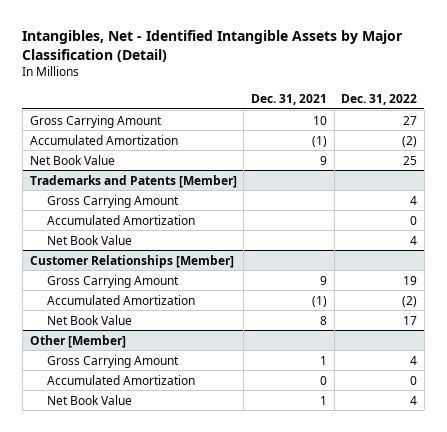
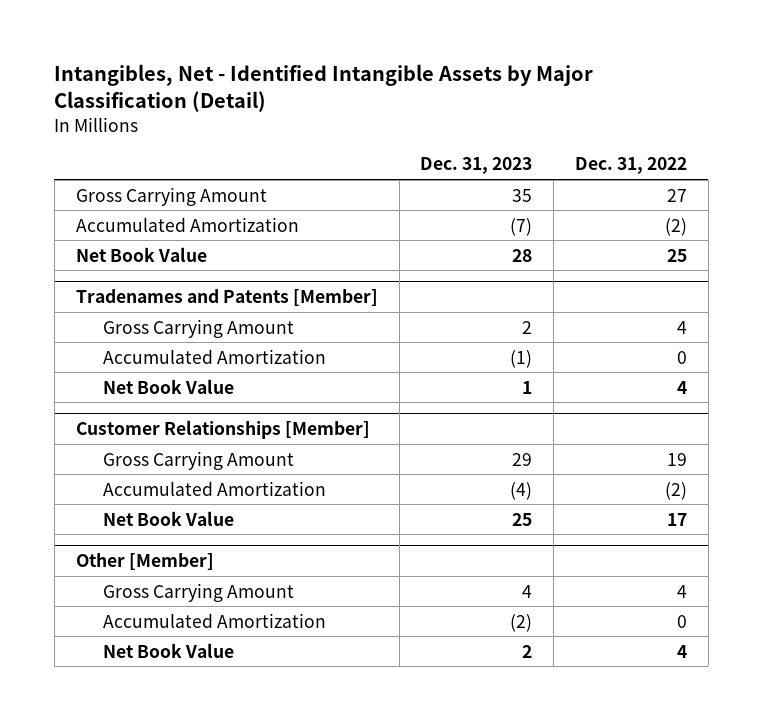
[250,93,327,105] Dec. 31, 2021 -> none
none -> [420,157,533,175] Dec. 31, 2023
[29,174,237,188] Trademarks and Patents [Member] -> [75,288,378,306] Tradenames and Patents [Member]

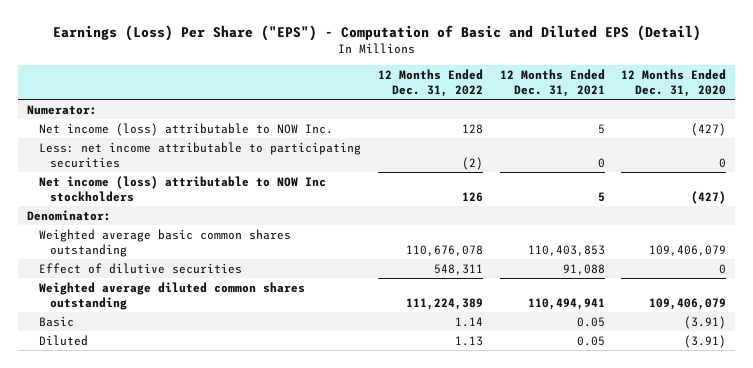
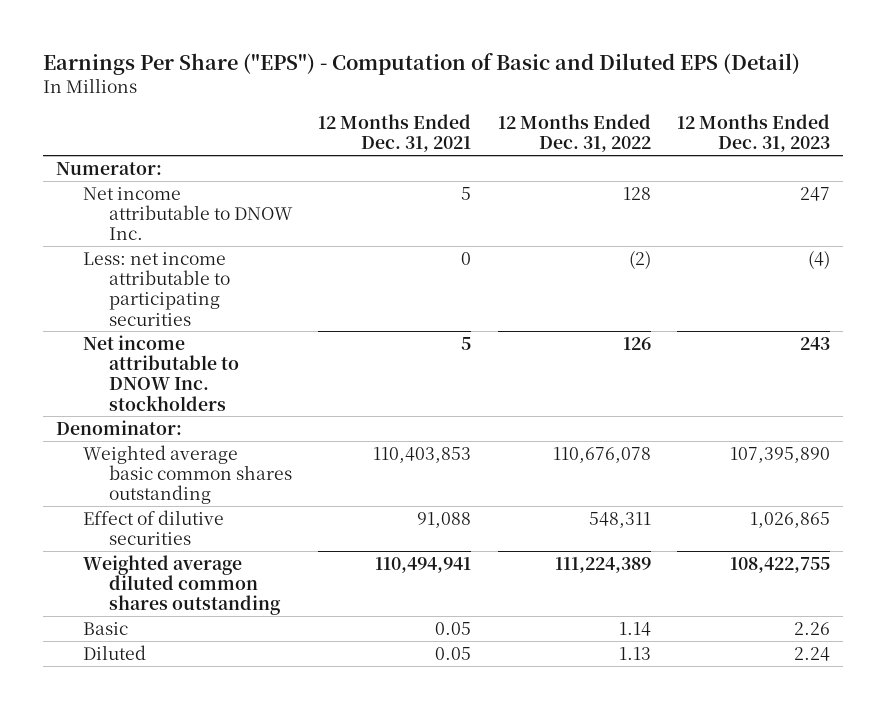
[52,25,701,42] Earnings (Loss) Per Share ("EPS") - Computation of Basic and Diluted EPS (Detail) -> [43,52,801,75] Earnings Per Share ("EPS") - Computation of Basic and Diluted EPS (Detail)
[621,69,727,97] 12 Months Ended Dec. 31, 2020 -> none
none -> [676,114,830,153] 12 Months Ended Dec. 31, 2023
[38,122,333,136] Net income (loss) attributable to NOW Inc. -> [82,186,293,241] Net income attributable to DNOW Inc.
[38,175,326,202] Net income (loss) attributable to NOW Inc stockholders -> [82,334,239,411] Net income attributable to DNOW Inc. stockholders

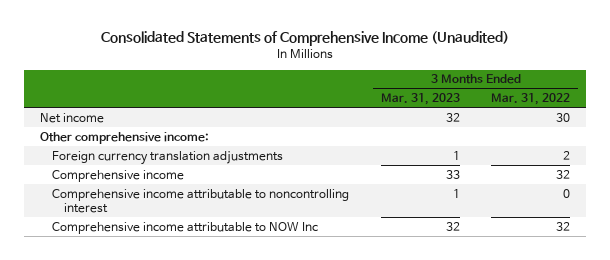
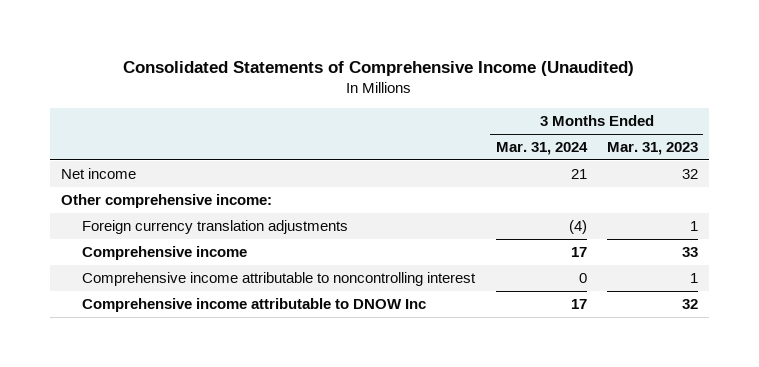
[491,93,571,106] Mar. 31, 2022 -> none
none -> [495,142,588,156] Mar. 31, 2024
[51,221,318,234] Comprehensive income attributable to NOW Inc -> [81,298,426,313] Comprehensive income attributable to DNOW Inc

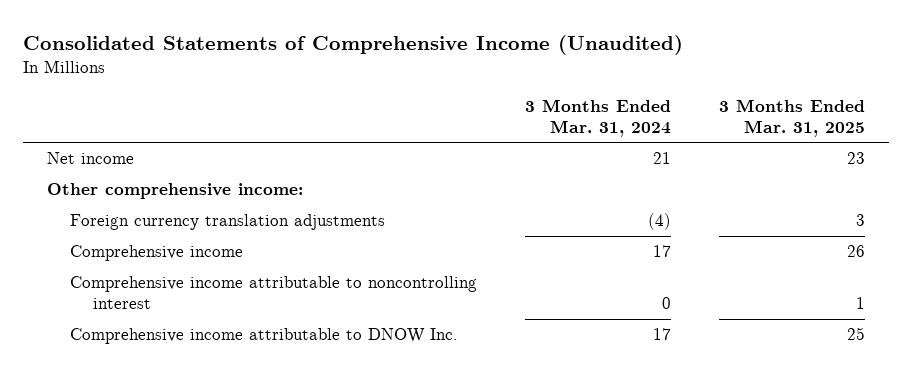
[607,142,699,156] Mar. 31, 2023 -> none
none -> [719,98,866,138] 3 Months Ended Mar. 31, 2025
[81,298,426,313] Comprehensive income attributable to DNOW Inc -> [70,328,459,345] Comprehensive income attributable to DNOW Inc.

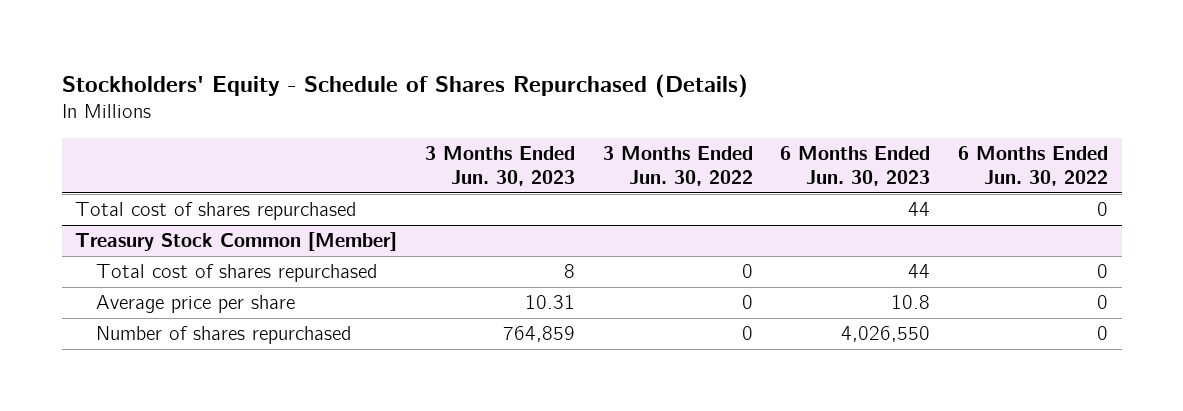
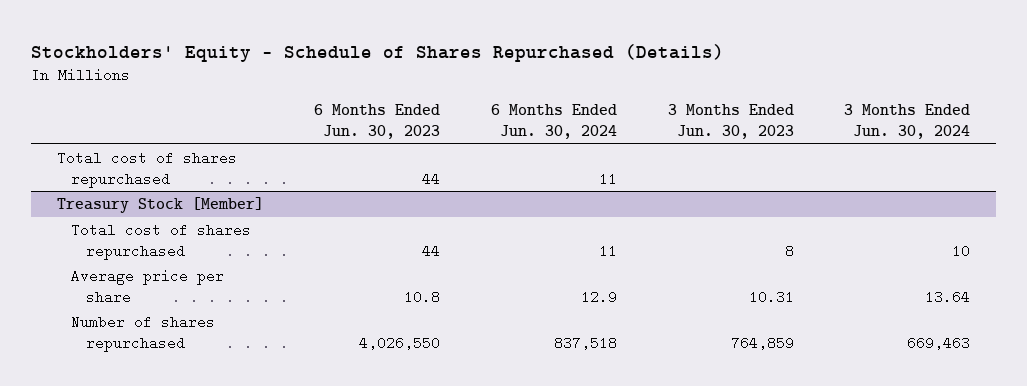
[602,146,753,186] 3 Months Ended Jun. 30, 2022 -> none
[957,146,1108,186] 6 Months Ended Jun. 30, 2022 -> none
none -> [491,104,618,139] 6 Months Ended Jun. 30, 2024
none -> [844,104,971,139] 3 Months Ended Jun. 30, 2024
[75,232,398,252] Treasury Stock Common [Member] -> [56,196,264,213] Treasury Stock [Member]

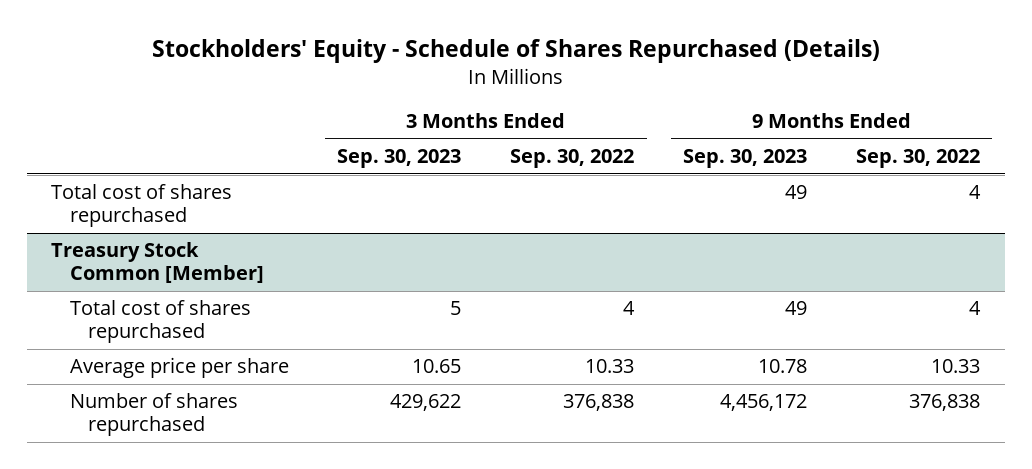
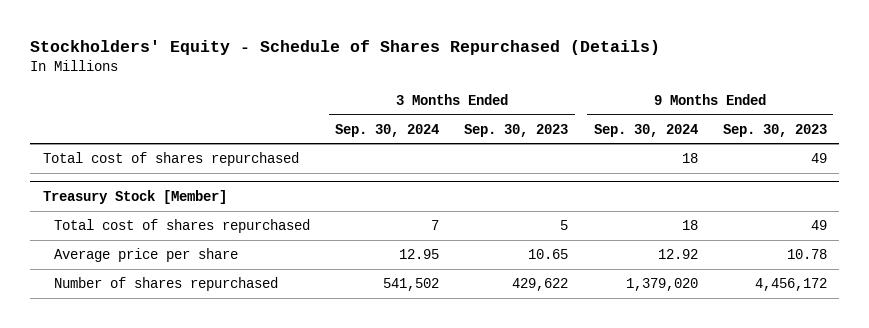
[510,148,635,168] Sep. 30, 2022 -> none
[856,148,981,168] Sep. 30, 2022 -> none
none -> [335,123,440,137] Sep. 30, 2024
none -> [593,123,698,137] Sep. 30, 2024
[51,242,264,284] Treasury Stock Common [Member] -> [42,190,227,205] Treasury Stock [Member]

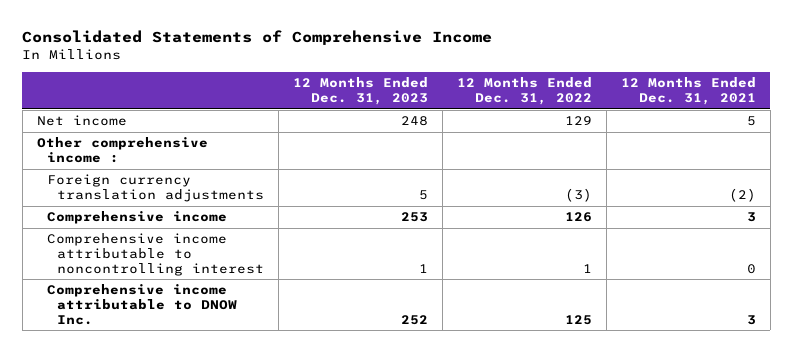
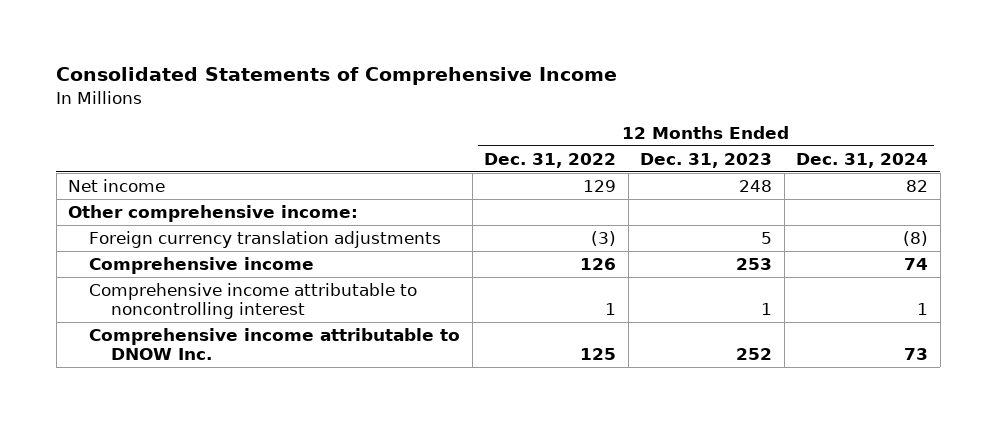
[620,77,756,106] 12 Months Ended Dec. 31, 2021 -> none
none -> [796,152,929,168] Dec. 31, 2024
[36,137,208,164] Other comprehensive income : -> [68,204,359,222] Other comprehensive income:

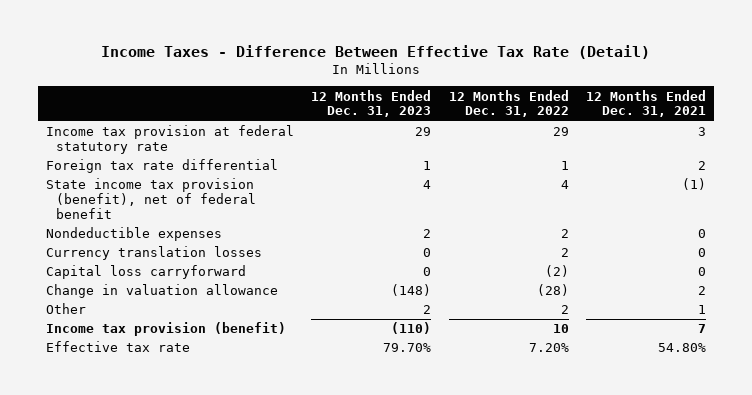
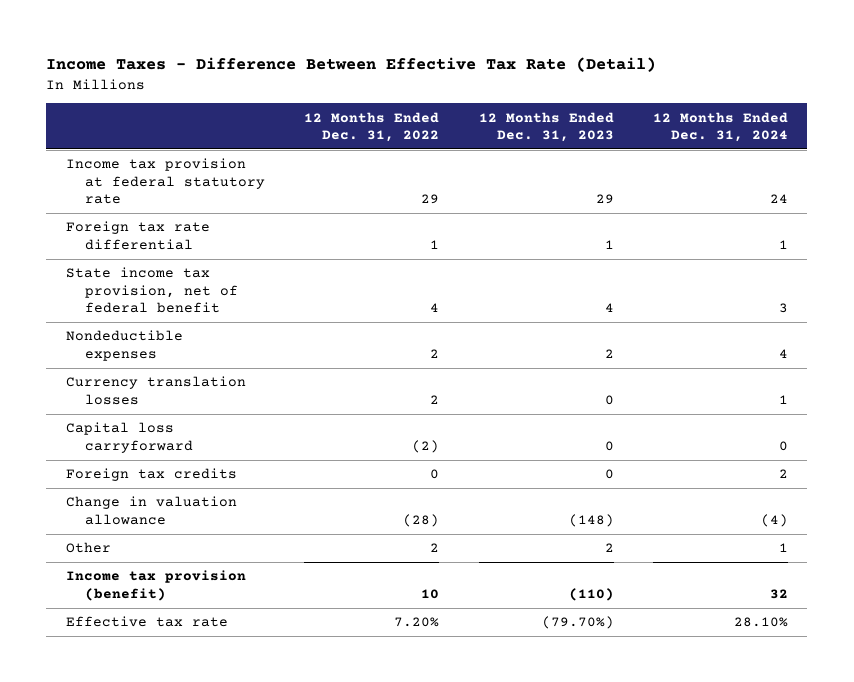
[585,89,706,118] 12 Months Ended Dec. 31, 2021 -> none
none -> [652,111,788,142] 12 Months Ended Dec. 31, 2024
[46,178,256,219] State income tax provision (benefit), net of federal benefit -> [65,267,239,314] State income tax provision, net of federal benefit
none -> [65,468,237,482] Foreign tax credits
[383,343,432,353] 79.70% -> [541,616,614,630] (79.70%)

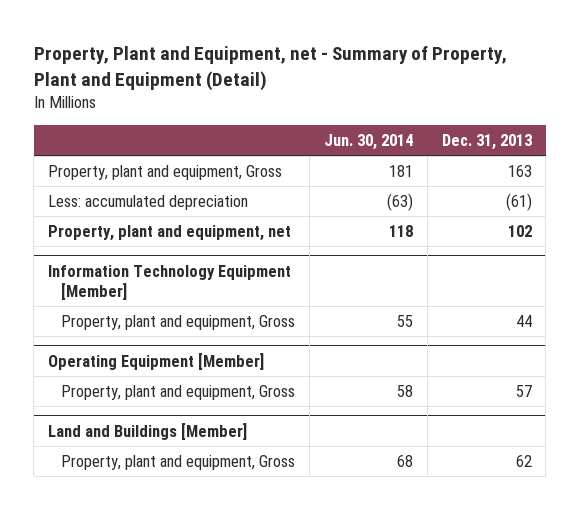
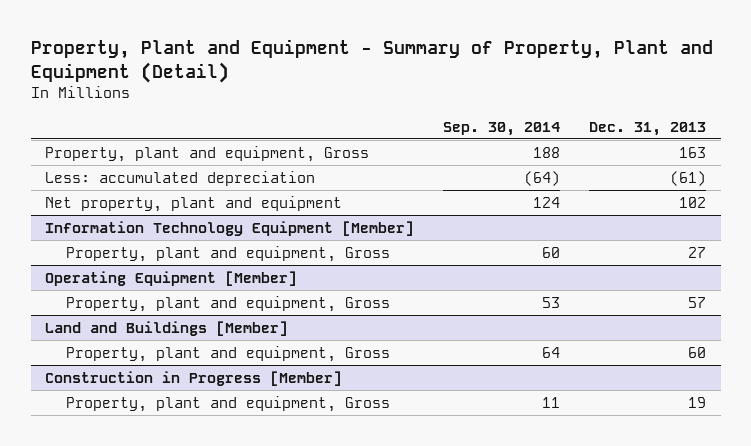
[33,45,507,91] Property, Plant and Equipment, net - Summary of Property, Plant and Equipment (Detail) -> [30,39,713,83] Property, Plant and Equipment - Summary of Property, Plant and Equipment (Detail)
[323,133,413,150] Jun. 30, 2014 -> none
none -> [443,121,561,136] Sep. 30, 2014
[48,225,292,242] Property, plant and equipment, net -> [45,196,343,213] Net property, plant and equipment
[515,315,532,328] 44 -> [688,247,707,259] 27
[515,455,532,468] 62 -> [688,347,707,359] 60
none -> [45,371,343,387] Construction in Progress [Member]
none -> [66,396,391,413] Property, plant and equipment, Gross

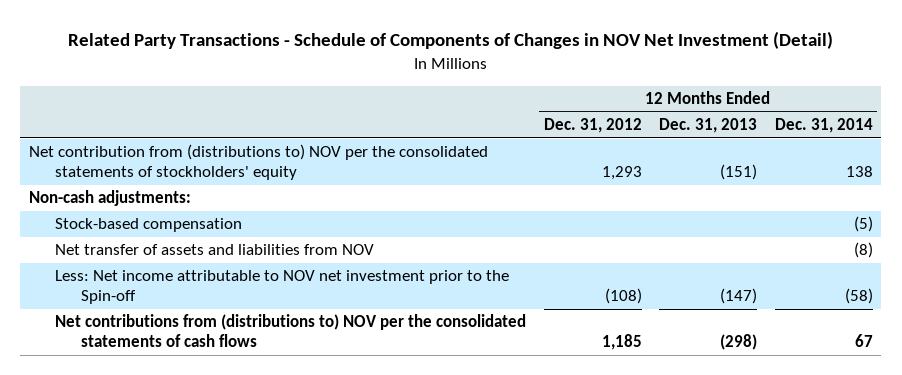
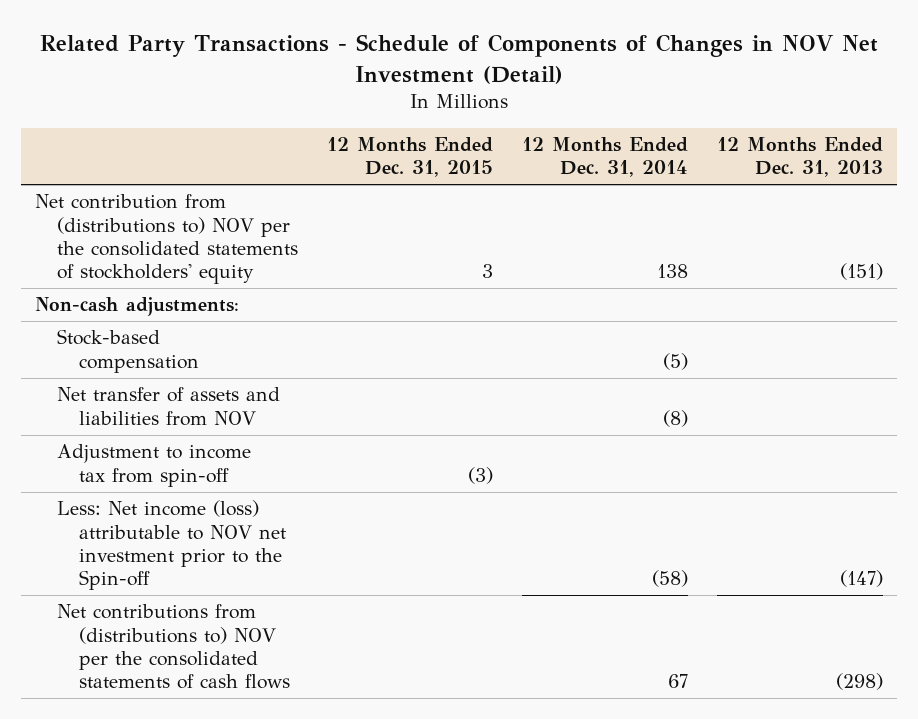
[543,118,642,134] Dec. 31, 2012 -> none
none -> [326,136,493,178] 12 Months Ended Dec. 31, 2015
none -> [57,444,252,487] Adjustment to income tax from spin-off
[55,270,510,305] Less: Net income attributable to NOV net investment prior to the Spin-off -> [57,500,287,591] Less: Net income (loss) attributable to NOV net investment prior to the Spin-off

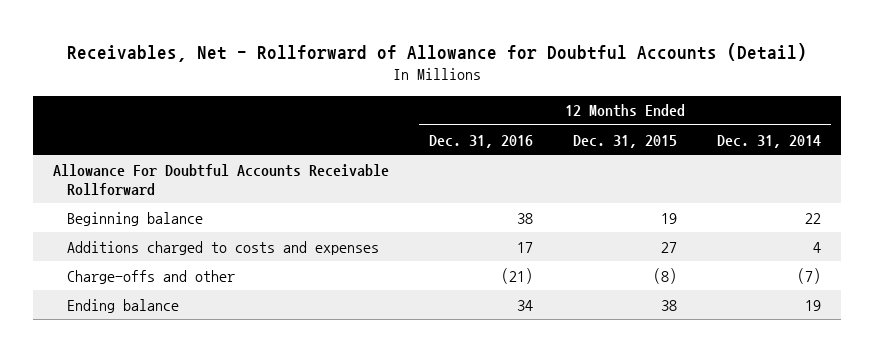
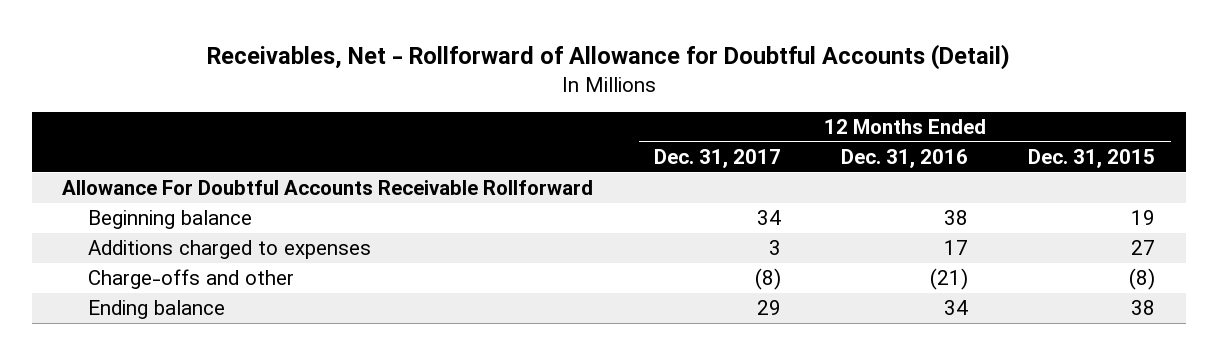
[717,134,822,148] Dec. 31, 2014 -> none
none -> [653,148,781,168] Dec. 31, 2017
[66,240,379,255] Additions charged to costs and expenses -> [87,240,371,260] Additions charged to expenses

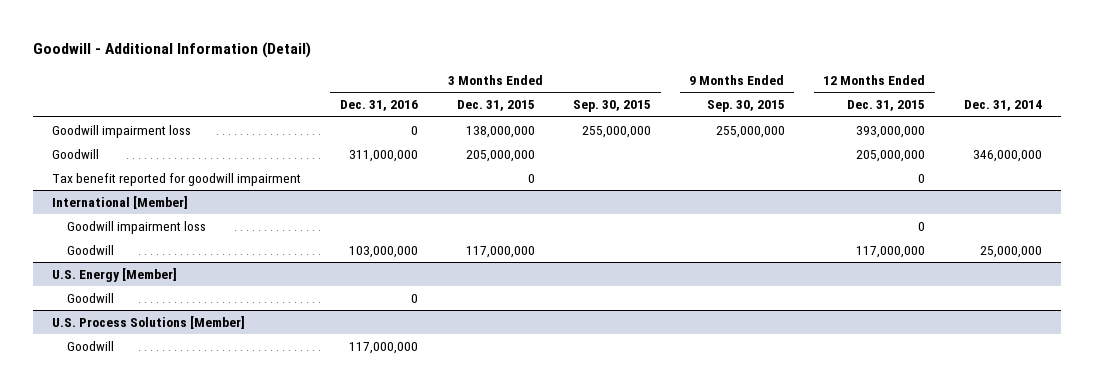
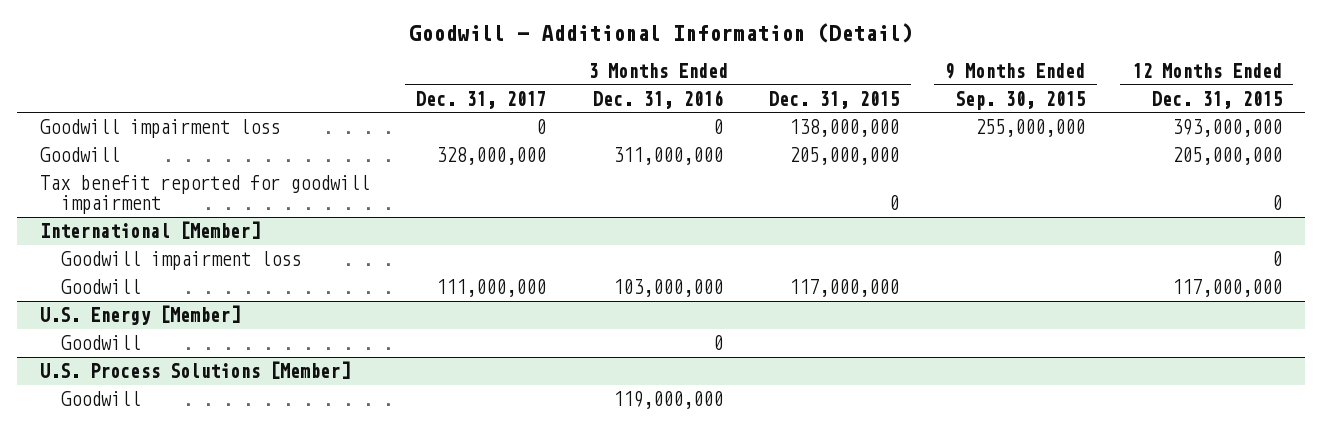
[573,100,652,113] Sep. 30, 2015 -> none
[963,100,1042,112] Dec. 31, 2014 -> none
none -> [416,90,547,109] Dec. 31, 2017
[348,342,418,355] 117,000,000 -> [612,391,723,410] 119,000,000

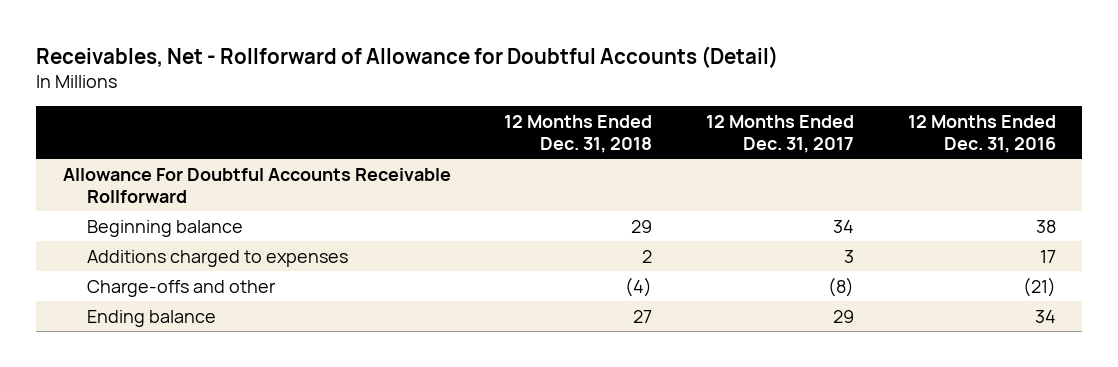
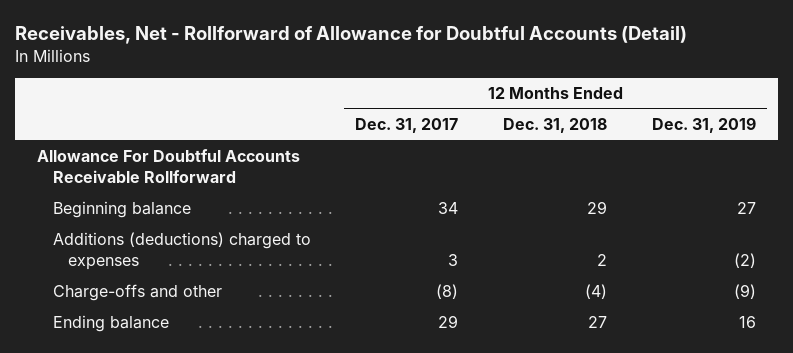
[907,114,1056,153] 12 Months Ended Dec. 31, 2016 -> none
none -> [651,117,756,134] Dec. 31, 2019
[87,249,349,267] Additions charged to expenses -> [52,232,311,271] Additions (deductions) charged to expenses

